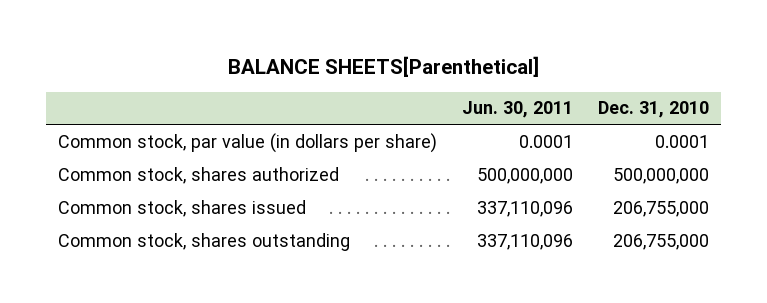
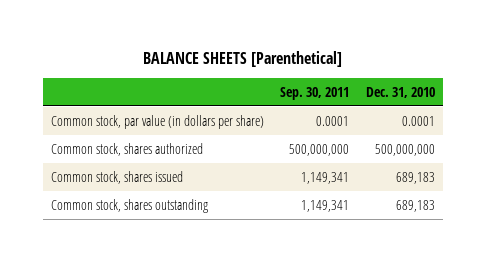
[227,55,539,77] BALANCE SHEETS[Parenthetical] -> [142,51,342,68] BALANCE SHEETS [Parenthetical]
[462,101,574,119] Jun. 30, 2011 -> none
none -> [280,86,350,100] Sep. 30, 2011
[612,200,709,217] 206,755,000 -> [395,171,435,184] 689,183
[612,233,709,250] 206,755,000 -> [395,199,435,212] 689,183

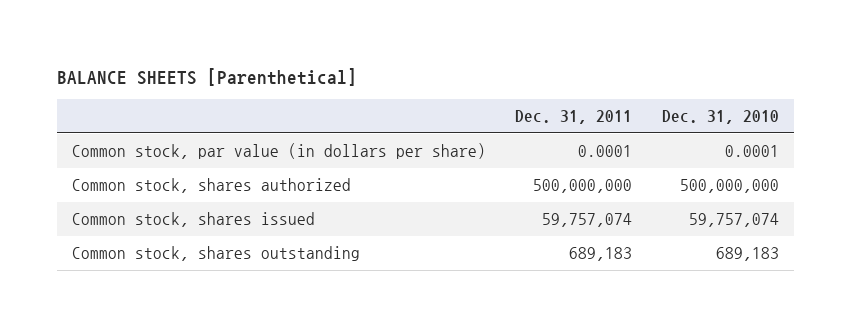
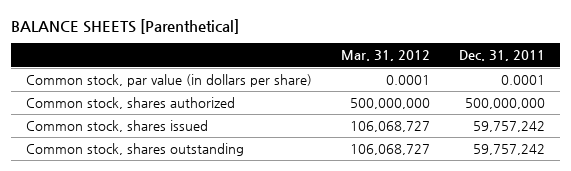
[661,110,779,125] Dec. 31, 2010 -> none
none -> [341,50,431,62] Mar. 31, 2012
[542,213,633,228] 59,757,074 -> [473,121,546,133] 59,757,242
[569,247,633,262] 689,183 -> [473,144,546,156] 59,757,242

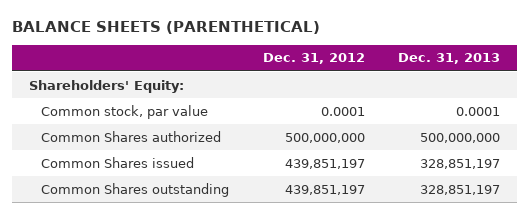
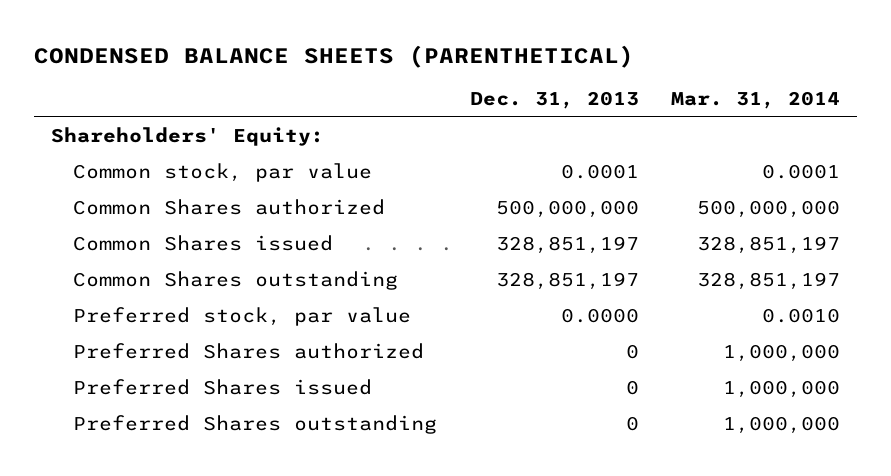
[11,20,320,34] BALANCE SHEETS (PARENTHETICAL) -> [34,44,635,68] CONDENSED BALANCE SHEETS (PARENTHETICAL)
[262,53,365,65] Dec. 31, 2012 -> none
none -> [671,91,841,110] Mar. 31, 2014
none -> [73,307,412,327] Preferred stock, par value
none -> [73,343,425,360] Preferred Shares authorized
none -> [73,379,373,396] Preferred Shares issued
none -> [73,415,438,435] Preferred Shares outstanding

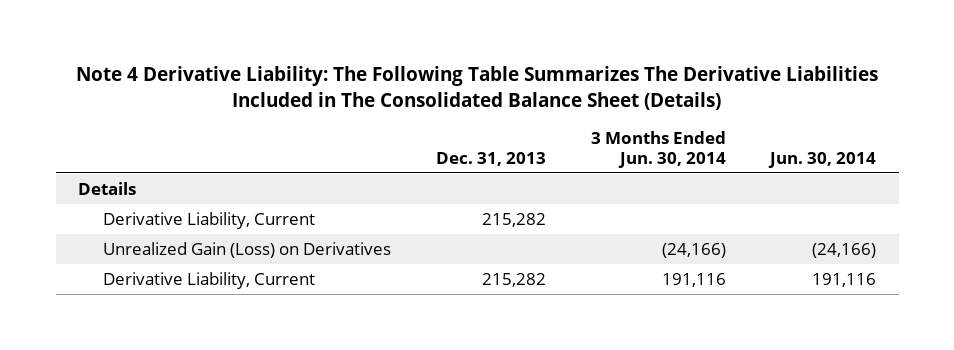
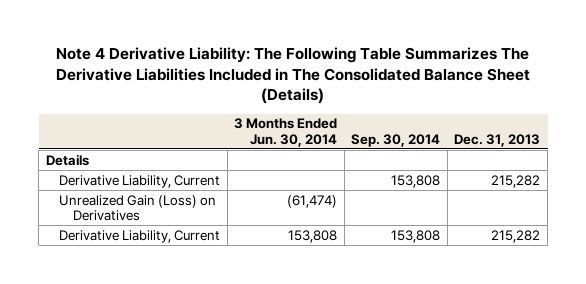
[768,151,877,168] Jun. 30, 2014 -> none
none -> [351,133,441,147] Sep. 30, 2014
[661,242,726,258] (24,166) -> [287,194,338,208] (61,474)
[661,272,726,287] 191,116 -> [288,229,338,243] 153,808

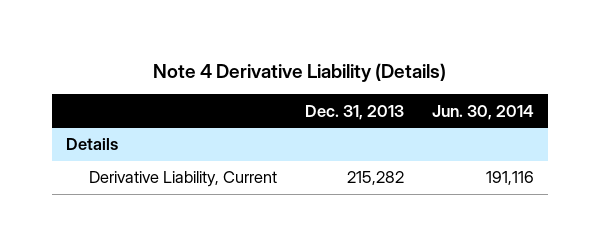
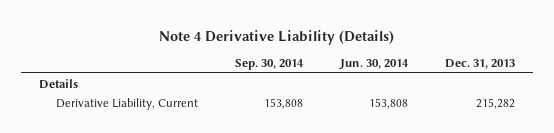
none -> [234,59,304,71] Sep. 30, 2014
[486,171,535,186] 191,116 -> [368,97,408,109] 153,808

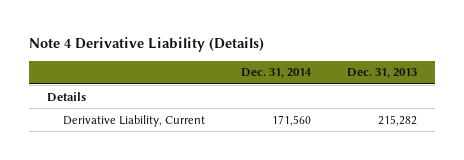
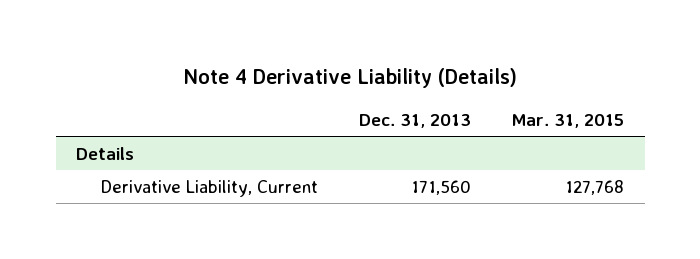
[240,68,312,79] Dec. 31, 2014 -> none
none -> [511,113,625,128] Mar. 31, 2015
[377,114,417,126] 215,282 -> [410,179,471,195] 171,560

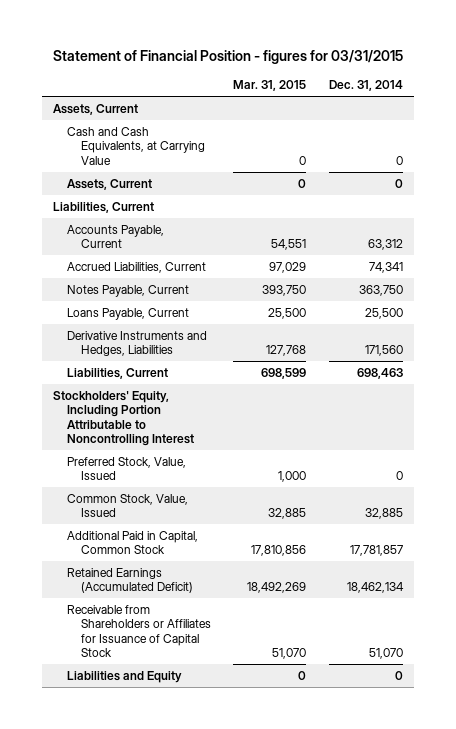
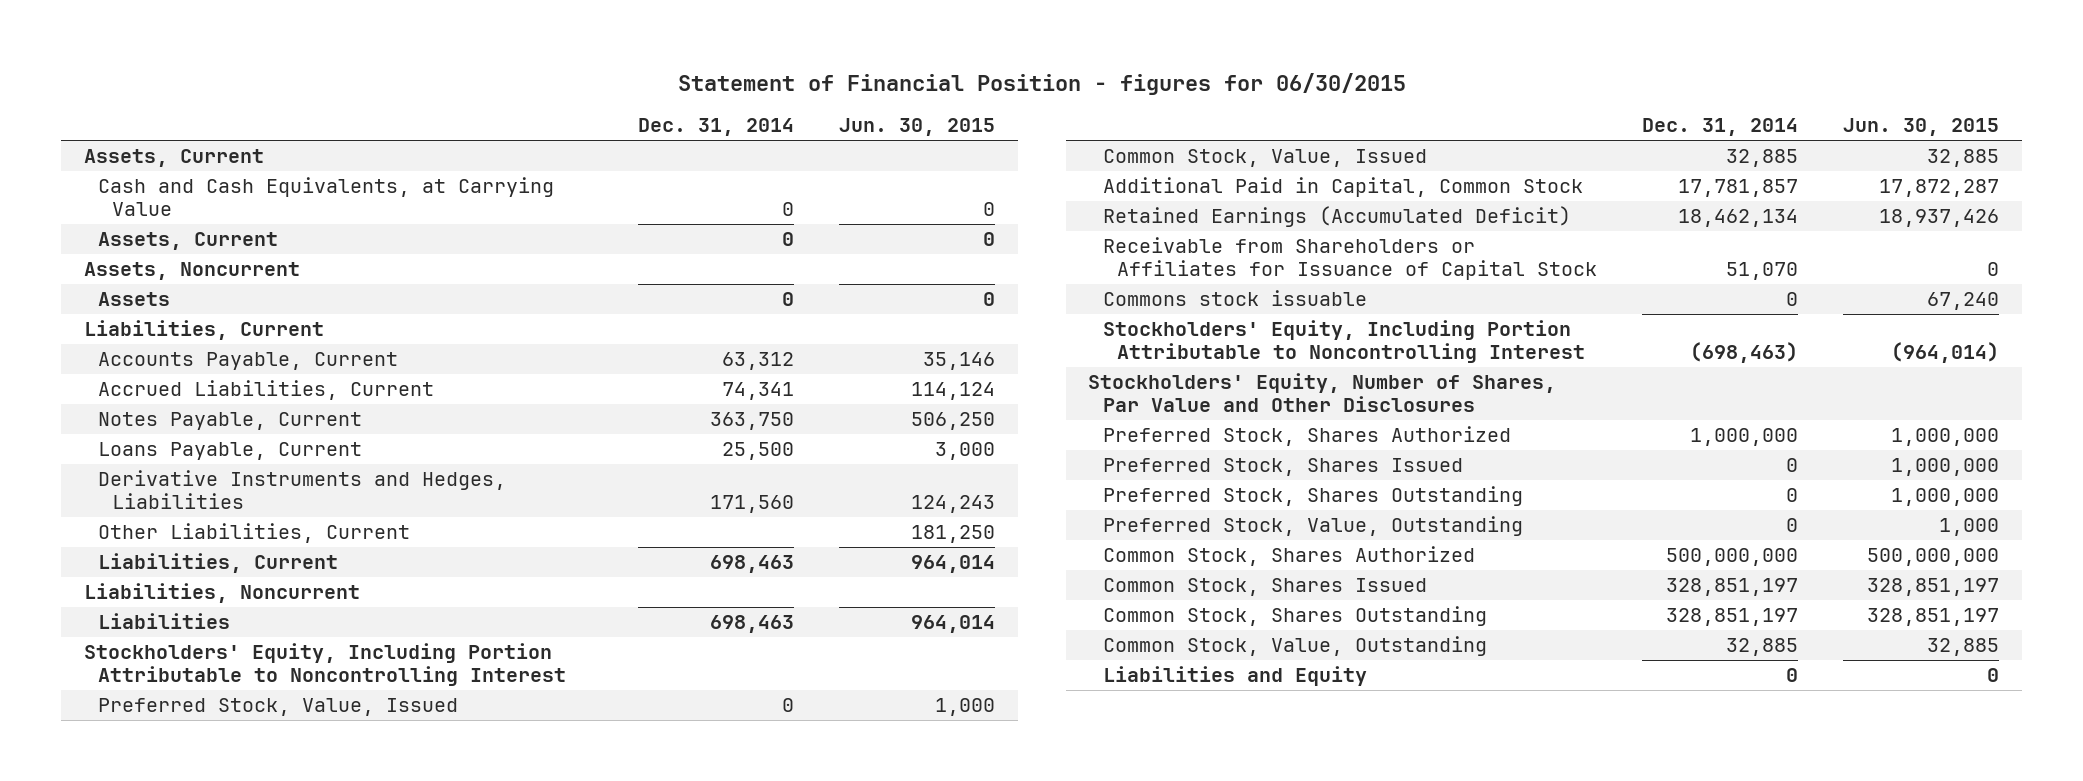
[52,49,403,64] Statement of Financial Position - figures for 03/31/2015 -> [677,73,1406,96] Statement of Financial Position - figures for 06/30/2015
[233,80,307,92] Mar. 31, 2015 -> none
none -> [838,118,995,137] Jun. 30, 2015
none -> [83,261,300,280] Assets, Noncurrent
none -> [98,291,171,306] Assets
none -> [98,522,411,543] Other Liabilities, Current
none -> [83,582,360,603] Liabilities, Noncurrent
none -> [98,612,231,629] Liabilities
none -> [1102,289,1367,306] Commons stock issuable
none -> [1102,319,1585,364] Stockholders' Equity, Including Portion Attributable to Noncontrolling Interest
none -> [1088,372,1557,413] Stockholders' Equity, Number of Shares, Par Value and Other Disclosures
none -> [1102,425,1511,446] Preferred Stock, Shares Authorized
none -> [1102,457,1463,476] Preferred Stock, Shares Issued
none -> [1102,485,1523,506] Preferred Stock, Shares Outstanding
none -> [1102,515,1523,536] Preferred Stock, Value, Outstanding
none -> [1102,545,1475,566] Common Stock, Shares Authorized
none -> [1102,577,1427,596] Common Stock, Shares Issued
none -> [1102,605,1487,626] Common Stock, Shares Outstanding
none -> [1102,635,1487,656] Common Stock, Value, Outstanding

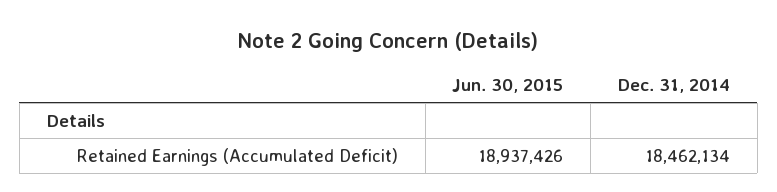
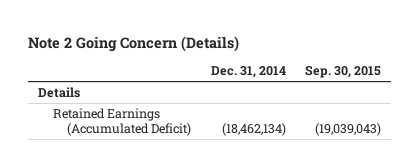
[452,78,564,93] Jun. 30, 2015 -> none
none -> [305,65,382,79] Sep. 30, 2015
[644,148,730,164] 18,462,134 -> [221,123,286,137] (18,462,134)

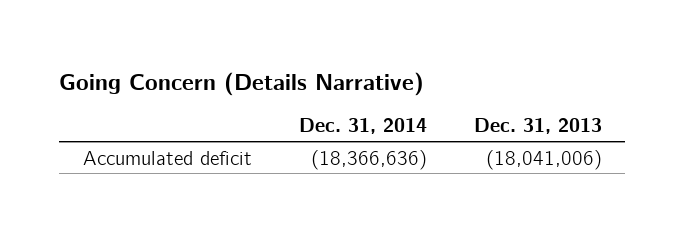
[28,35,240,52] Note 2 Going Concern (Details) -> [59,71,425,96] Going Concern (Details Narrative)
[305,65,382,79] Sep. 30, 2015 -> none
none -> [473,118,602,135] Dec. 31, 2013
[38,87,81,99] Details -> none
[52,108,192,137] Retained Earnings (Accumulated Deficit) -> [82,150,252,165] Accumulated deficit
[221,123,286,137] (18,462,134) -> [310,149,427,170] (18,366,636)

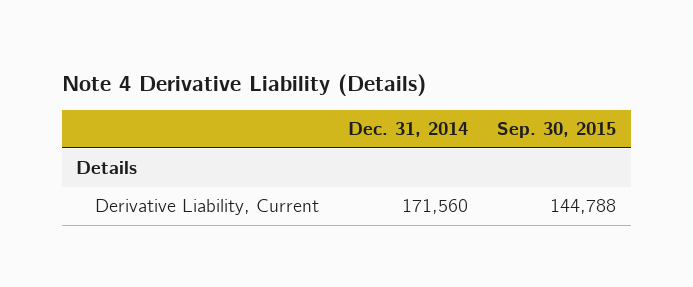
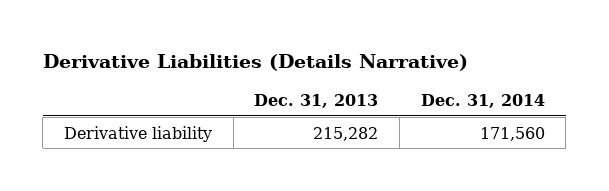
[61,74,426,97] Note 4 Derivative Liability (Details) -> [42,54,468,72] Derivative Liabilities (Details Narrative)
[497,122,617,139] Sep. 30, 2015 -> none
none -> [254,93,379,108] Dec. 31, 2013
[76,161,138,175] Details -> none
[94,199,319,216] Derivative Liability, Current -> [63,125,212,142] Derivative liability

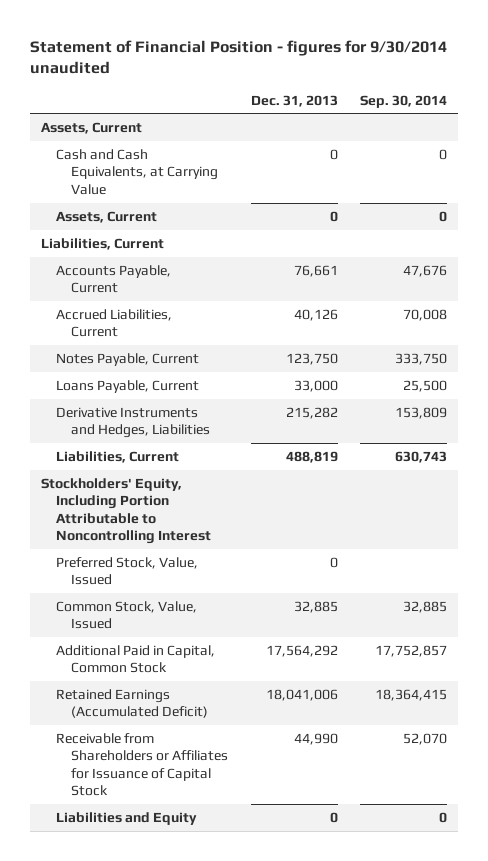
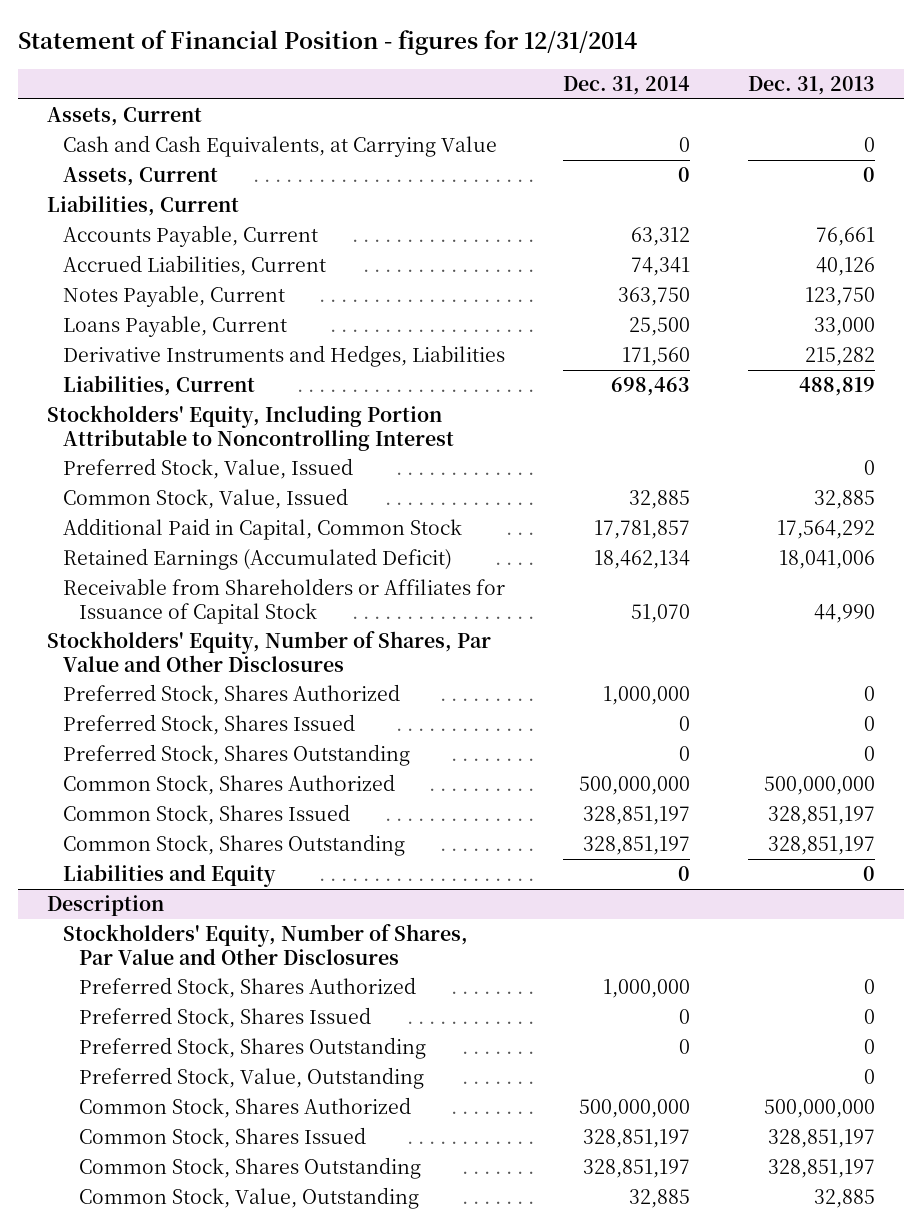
[30,39,448,75] Statement of Financial Position - figures for 9/30/2014 unaudited -> [18,30,638,56] Statement of Financial Position - figures for 12/31/2014
[359,94,447,108] Sep. 30, 2014 -> none
none -> [563,75,691,95] Dec. 31, 2014
none -> [47,631,492,672] Stockholders' Equity, Number of Shares, Par Value and Other Disclosures
none -> [63,684,401,706] Preferred Stock, Shares Authorized
none -> [63,714,356,736] Preferred Stock, Shares Issued
none -> [63,744,411,767] Preferred Stock, Shares Outstanding
none -> [63,774,396,796] Common Stock, Shares Authorized
none -> [63,804,351,826] Common Stock, Shares Issued
none -> [63,834,406,857] Common Stock, Shares Outstanding
none -> [47,895,165,917] Description
none -> [63,924,469,965] Stockholders' Equity, Number of Shares, Par Value and Other Disclosures
none -> [79,977,417,999] Preferred Stock, Shares Authorized
none -> [79,1007,372,1029] Preferred Stock, Shares Issued
none -> [79,1037,427,1060] Preferred Stock, Shares Outstanding
none -> [79,1067,425,1090] Preferred Stock, Value, Outstanding
none -> [79,1097,412,1119] Common Stock, Shares Authorized
none -> [79,1127,367,1149] Common Stock, Shares Issued
none -> [79,1157,422,1180] Common Stock, Shares Outstanding
none -> [79,1187,420,1210] Common Stock, Value, Outstanding

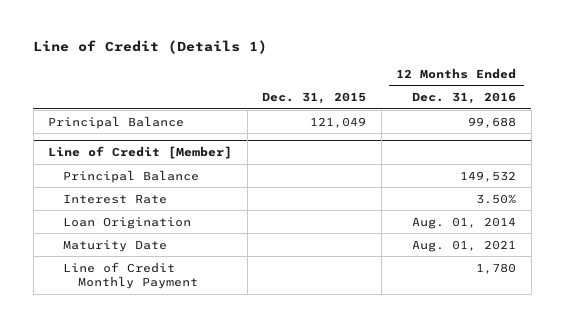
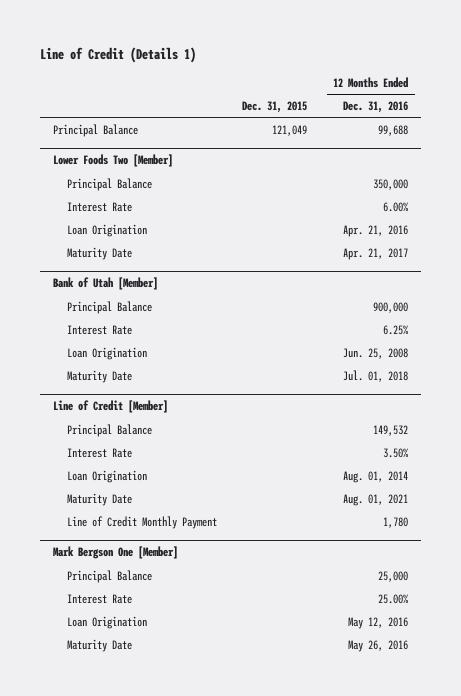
none -> [52,154,173,168] Lower Foods Two [Member]
none -> [66,177,152,191] Principal Balance
none -> [66,201,132,212] Interest Rate
none -> [66,223,147,237] Loan Origination
none -> [66,246,132,260] Maturity Date
none -> [52,277,158,291] Bank of Utah [Member]
none -> [66,300,152,314] Principal Balance
none -> [66,324,132,335] Interest Rate
none -> [66,346,147,360] Loan Origination
none -> [66,369,132,383] Maturity Date
none -> [52,546,178,560] Mark Bergson One [Member]
none -> [66,569,152,583] Principal Balance
none -> [66,593,132,604] Interest Rate
none -> [66,615,147,629] Loan Origination
none -> [66,638,132,652] Maturity Date

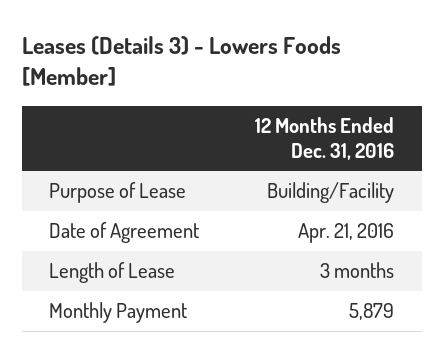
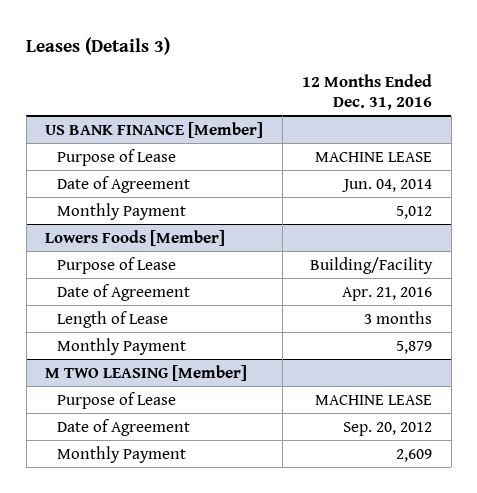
[21,35,341,87] Leases (Details 3) - Lowers Foods [Member] -> [26,36,171,55] Leases (Details 3)
none -> [45,121,264,138] US BANK FINANCE [Member]
none -> [57,148,177,166] Purpose of Lease
none -> [57,175,191,193] Date of Agreement
none -> [57,202,187,220] Monthly Payment
none -> [45,229,226,246] Lowers Foods [Member]
none -> [45,364,248,381] M TWO LEASING [Member]
none -> [57,391,177,409] Purpose of Lease
none -> [57,418,191,436] Date of Agreement
none -> [57,445,187,463] Monthly Payment

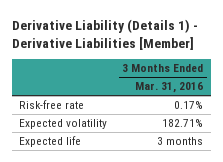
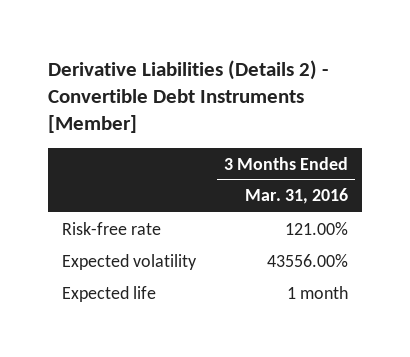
[11,18,198,50] Derivative Liability (Details 1) - Derivative Liabilities [Member] -> [48,59,329,134] Derivative Liabilities (Details 2) - Convertible Debt Instruments [Member]
[174,101,204,110] 0.17% -> [284,221,348,235] 121.00%
[162,119,204,128] 182.71% -> [266,253,348,267] 43556.00%
[157,137,204,146] 3 months -> [286,285,348,299] 1 month

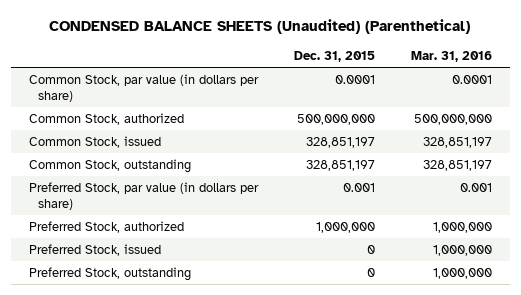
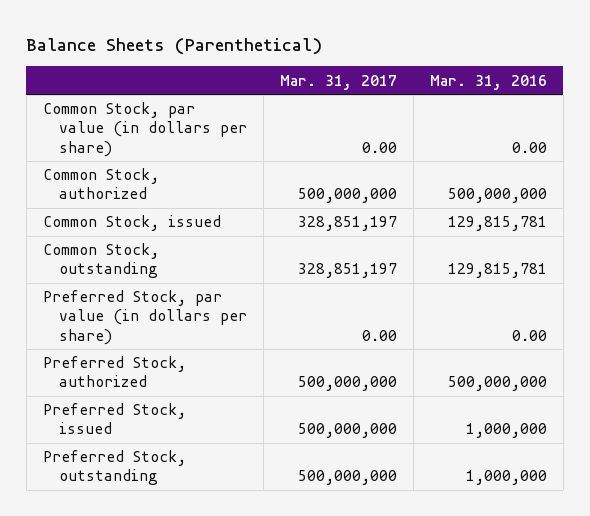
[49,18,471,34] CONDENSED BALANCE SHEETS (Unaudited) (Parenthetical) -> [26,37,323,55] Balance Sheets (Parenthetical)
[293,50,375,62] Dec. 31, 2015 -> none
none -> [279,74,397,90] Mar. 31, 2017
[451,75,492,85] 0.0001 -> [511,141,547,153] 0.00
[422,137,492,149] 328,851,197 -> [447,216,547,232] 129,815,781
[422,160,492,172] 328,851,197 -> [447,263,547,279] 129,815,781
[459,183,492,193] 0.001 -> [511,329,547,341] 0.00
[432,222,492,234] 1,000,000 -> [447,376,547,392] 500,000,000

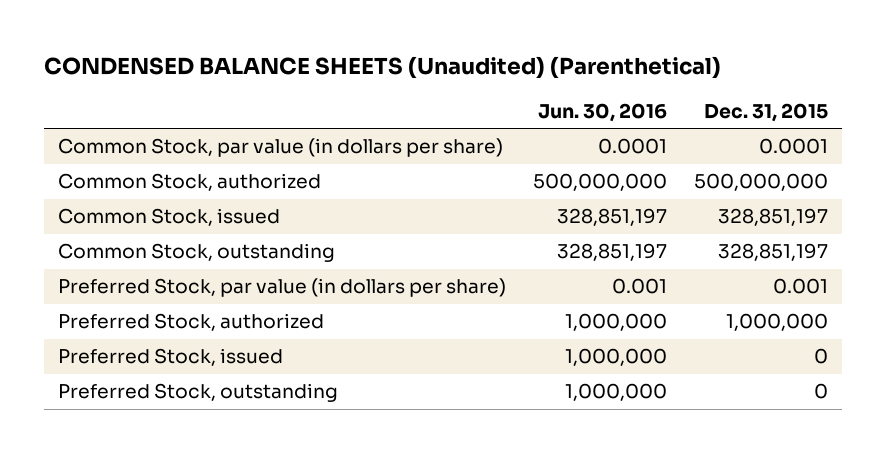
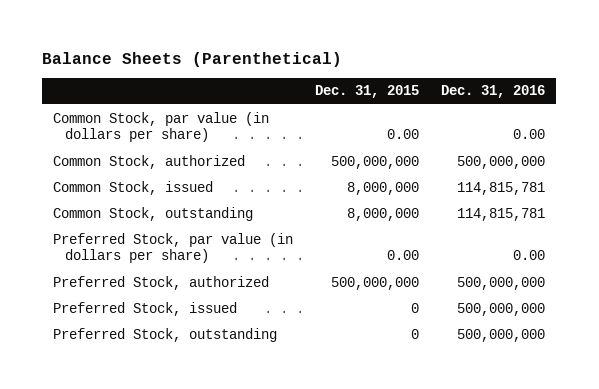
[44,56,722,80] CONDENSED BALANCE SHEETS (Unaudited) (Parenthetical) -> [42,51,343,67] Balance Sheets (Parenthetical)
[537,102,667,122] Jun. 30, 2016 -> none
none -> [441,85,546,99] Dec. 31, 2016
[759,138,829,155] 0.0001 -> [387,129,420,140] 0.00
[718,208,829,227] 328,851,197 -> [347,181,420,195] 8,000,000
[718,243,829,262] 328,851,197 -> [347,207,420,221] 8,000,000
[773,278,829,295] 0.001 -> [387,250,420,261] 0.00
[726,313,829,332] 1,000,000 -> [331,276,420,290] 500,000,000

